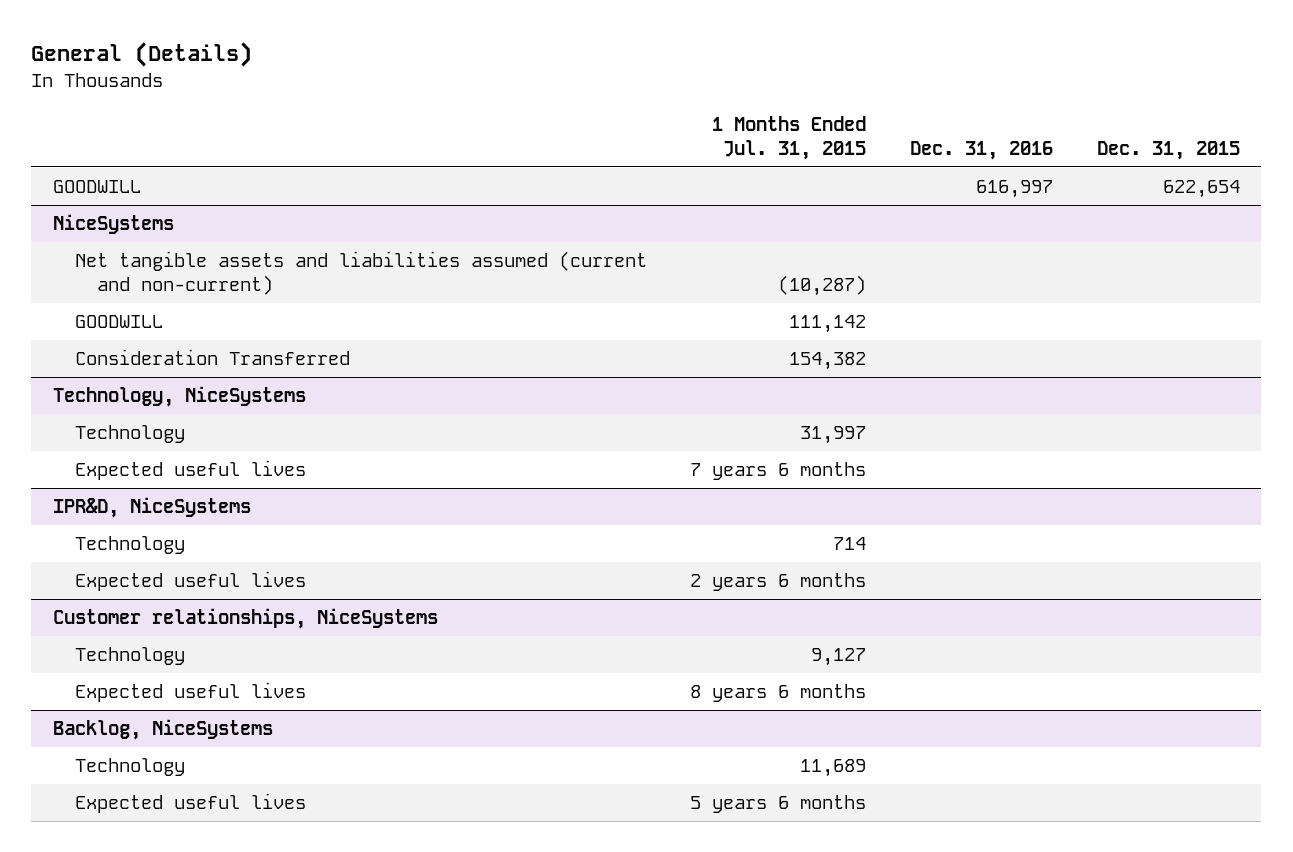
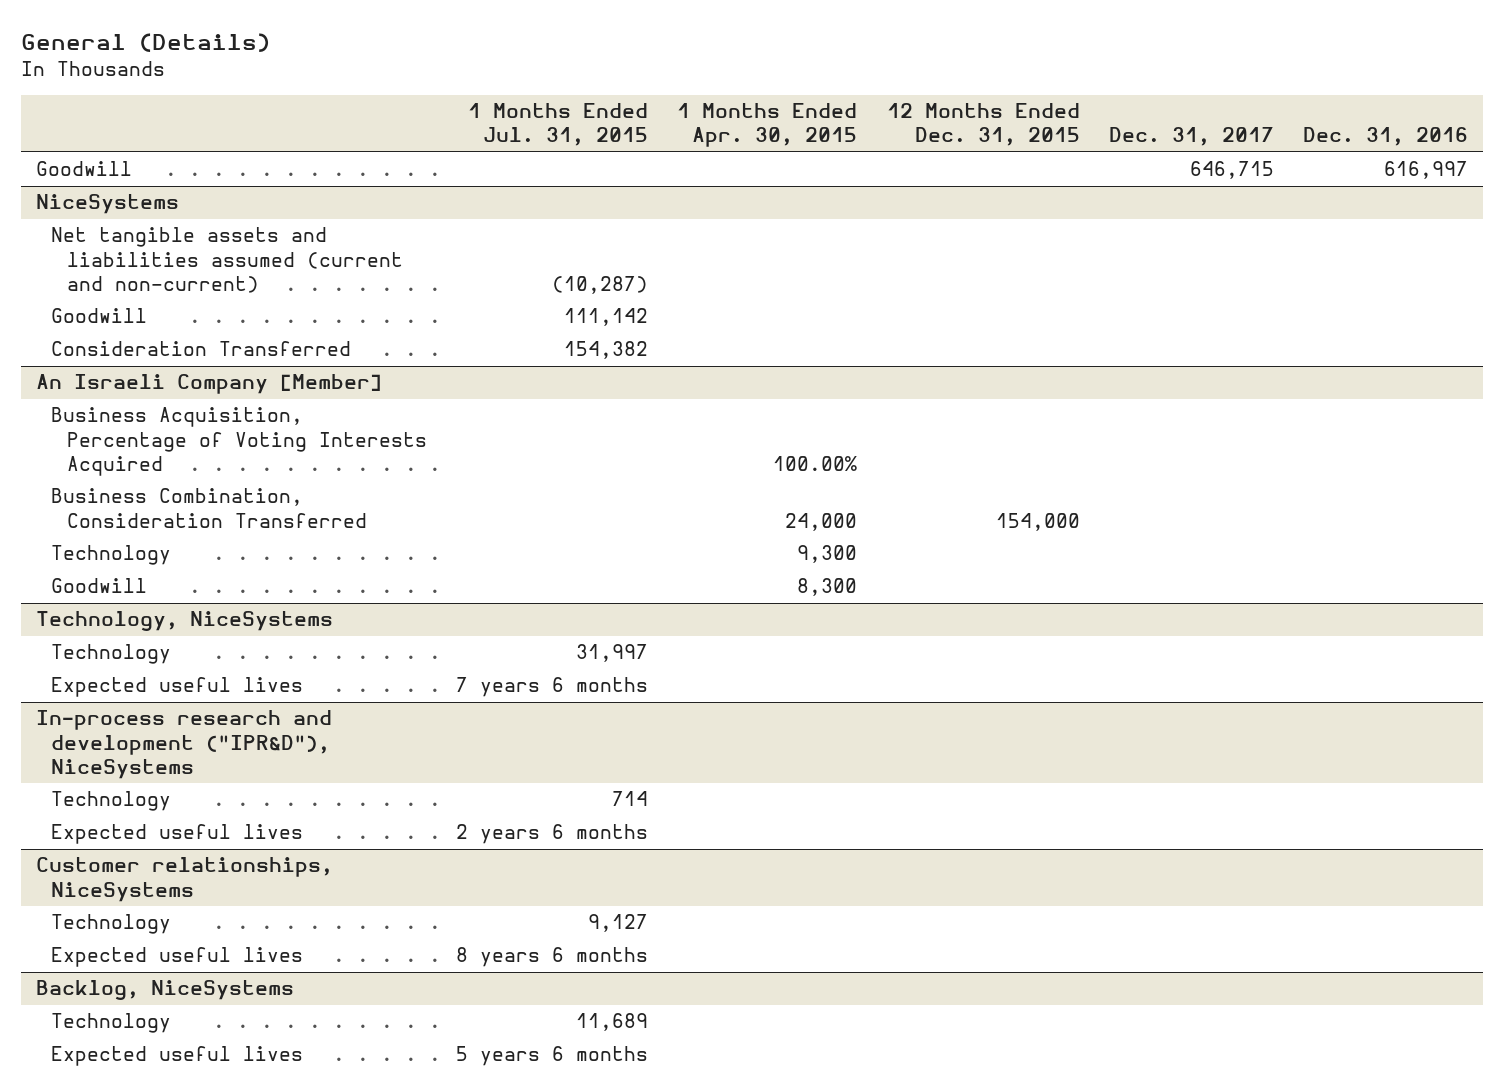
[1096,140,1240,160] Dec. 31, 2015 -> none
none -> [677,103,858,148] 1 Months Ended Apr. 30, 2015
none -> [886,103,1080,147] 12 Months Ended Dec. 31, 2015
none -> [1109,127,1275,147] Dec. 31, 2017
[53,180,142,194] GOODWILL -> [35,161,132,177] Goodwill
[74,315,163,329] GOODWILL -> [51,308,148,324] Goodwill
none -> [35,374,382,395] An Israeli Company [Member]
none -> [51,407,427,477] Business Acquisition, Percentage of Voting Interests Acquired
none -> [51,488,367,528] Business Combination, Consideration Transferred
none -> [51,545,172,566] Technology
none -> [51,578,148,594] Goodwill
[53,497,252,519] IPR&D, NiceSystems -> none
none -> [35,710,332,780] In-process research and development ("IPR&D"), NiceSystems

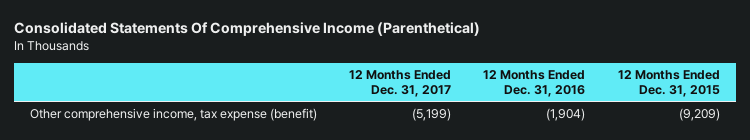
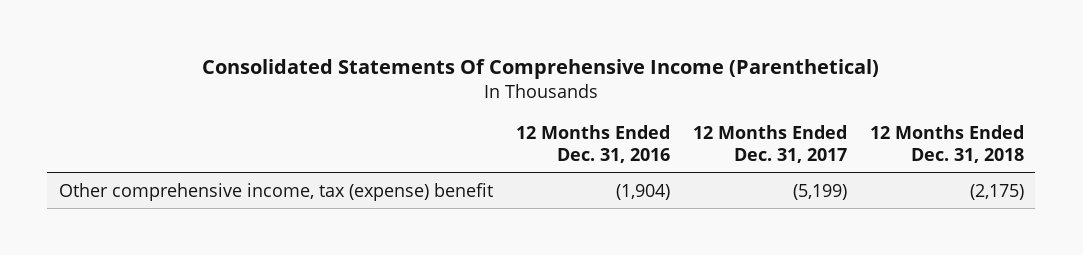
[617,70,720,97] 12 Months Ended Dec. 31, 2015 -> none
none -> [869,124,1024,163] 12 Months Ended Dec. 31, 2018
[29,108,317,122] Other comprehensive income, tax expense (benefit) -> [58,182,493,201] Other comprehensive income, tax (expense) benefit

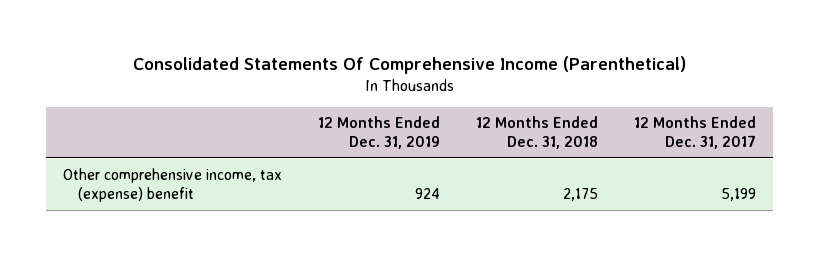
[515,124,670,163] 12 Months Ended Dec. 31, 2016 -> none
none -> [318,116,441,150] 12 Months Ended Dec. 31, 2019
[792,183,847,200] (5,199) -> [720,188,756,202] 5,199
[969,183,1024,200] (2,175) -> [562,188,598,202] 2,175

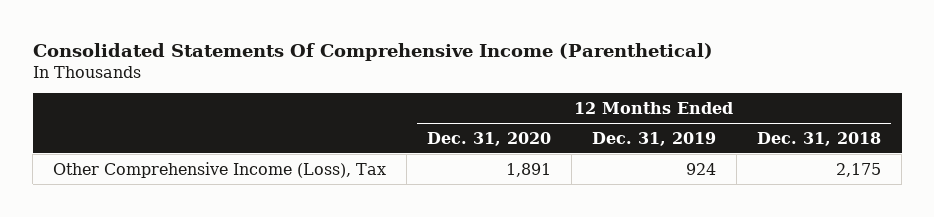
[633,116,756,150] 12 Months Ended Dec. 31, 2017 -> none
none -> [427,131,552,146] Dec. 31, 2020
[63,168,283,203] Other comprehensive income, tax (expense) benefit -> [53,161,387,178] Other Comprehensive Income (Loss), Tax

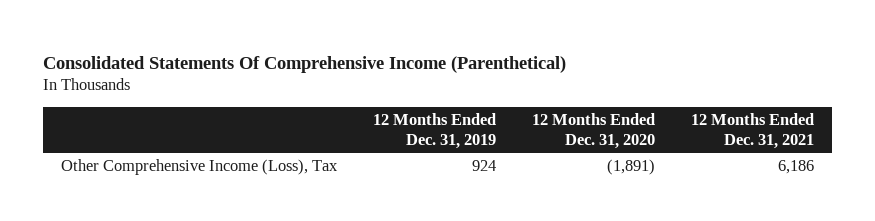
[757,131,882,146] Dec. 31, 2018 -> none
none -> [691,112,815,149] 12 Months Ended Dec. 31, 2021
[506,162,552,177] 1,891 -> [607,158,656,175] (1,891)

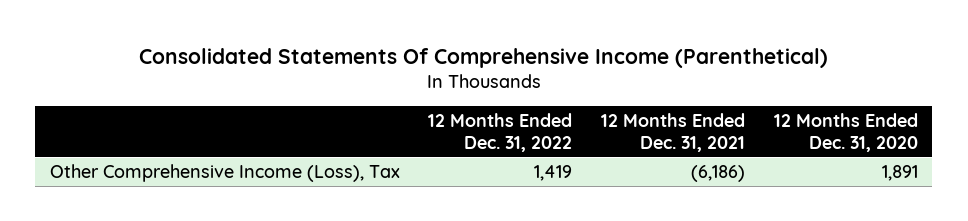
[373,112,497,149] 12 Months Ended Dec. 31, 2019 -> none
none -> [428,112,573,153] 12 Months Ended Dec. 31, 2022
[607,158,656,175] (1,891) -> [881,165,918,182] 1,891
[778,159,815,174] 6,186 -> [691,165,746,183] (6,186)

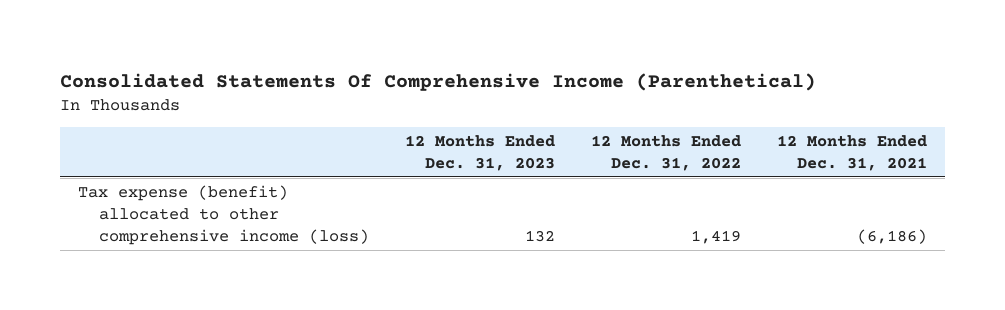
[773,112,918,153] 12 Months Ended Dec. 31, 2020 -> none
none -> [405,134,556,172] 12 Months Ended Dec. 31, 2023
[49,164,400,183] Other Comprehensive Income (Loss), Tax -> [78,184,370,245] Tax expense (benefit) allocated to other comprehensive income (loss)

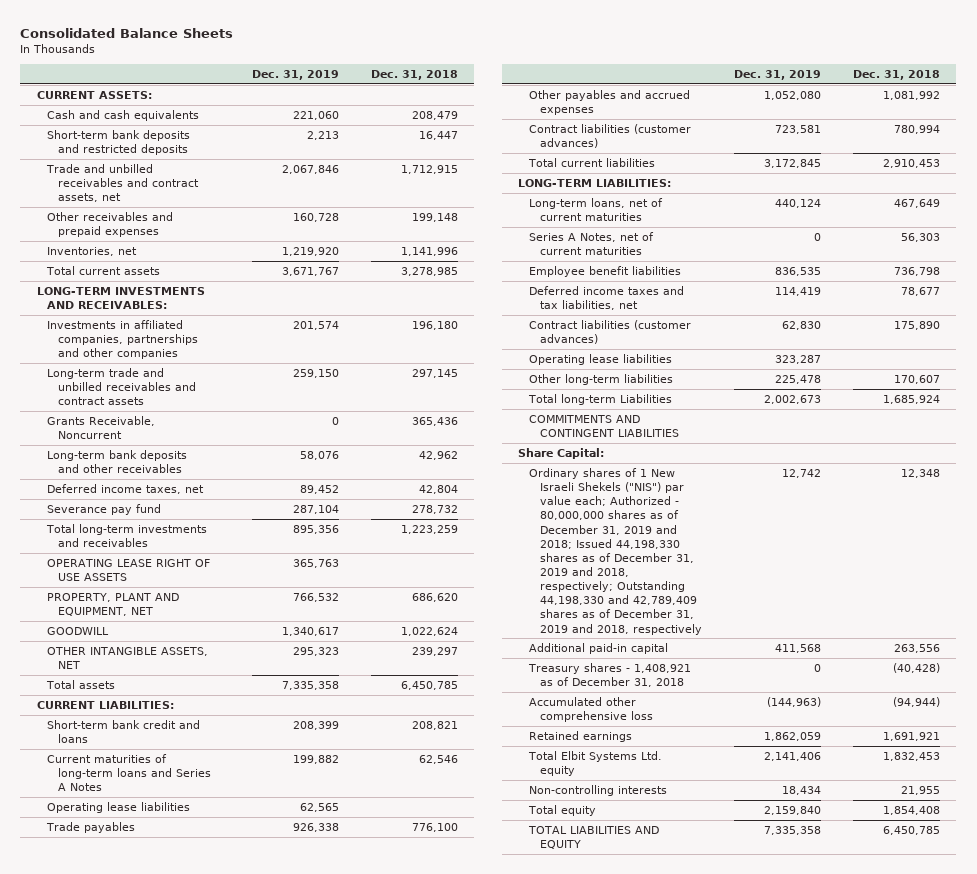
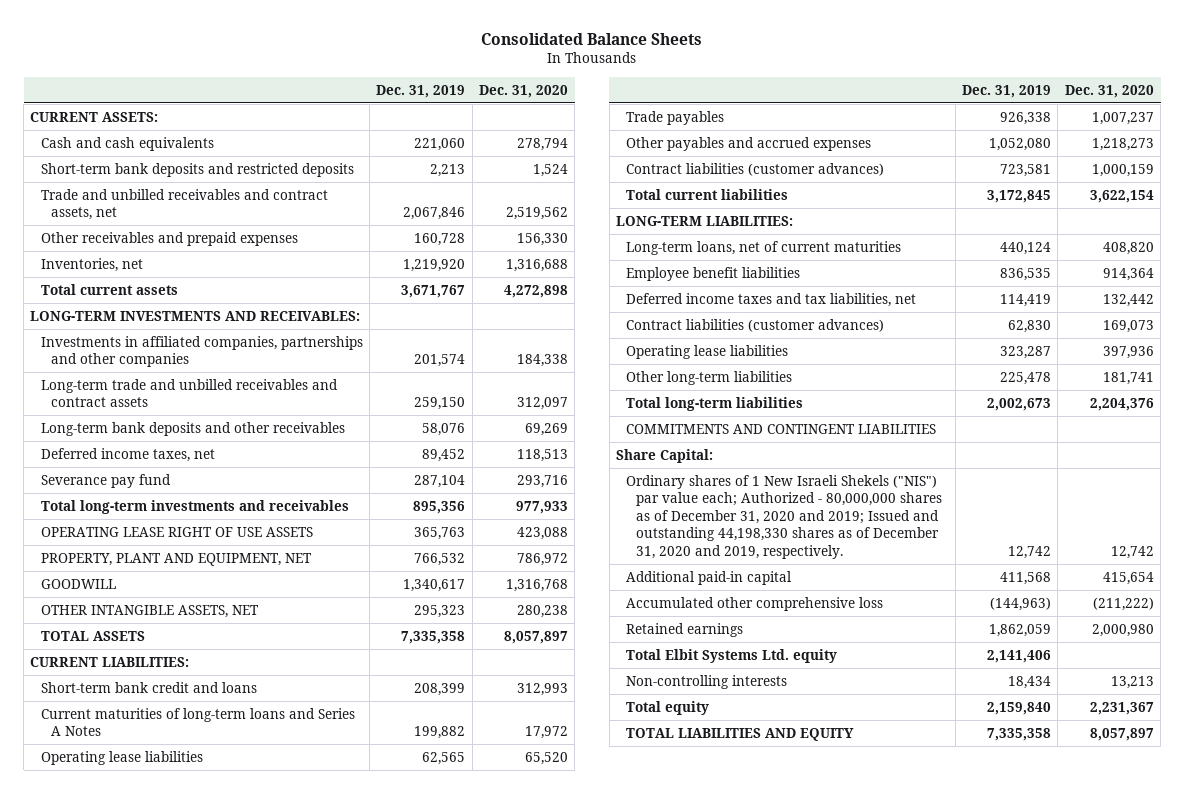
[371,69,459,80] Dec. 31, 2018 -> none
none -> [479,84,569,98] Dec. 31, 2020
[47,415,156,440] Grants Receivable, Noncurrent -> none
[46,679,116,689] Total assets -> [40,630,145,641] TOTAL ASSETS
[528,231,654,256] Series A Notes, net of current maturities -> none
[527,393,672,405] Total long-term Liabilities -> [626,396,804,411] Total long-term liabilities
[528,467,702,635] Ordinary shares of 1 New Israeli Shekels ("NIS") par value each; Authorized - 80,000,000 shares as of December 31, 2019 and 2018; Issued 44,198,330 shares as of December 31, 2019 and 2018, respectively; Outstanding 44,198,330 and 42,789,409 shares as of December 31, 2019 and 2018, respectively -> [626,474,943,559] Ordinary shares of 1 New Israeli Shekels ("NIS") par value each; Authorized - 80,000,000 shares as of December 31, 2020 and 2019; Issued and outstanding 44,198,330 shares as of December 31, 2020 and 2019, respectively.
[527,662,691,688] Treasury shares - 1,408,921 as of December 31, 2018 -> none

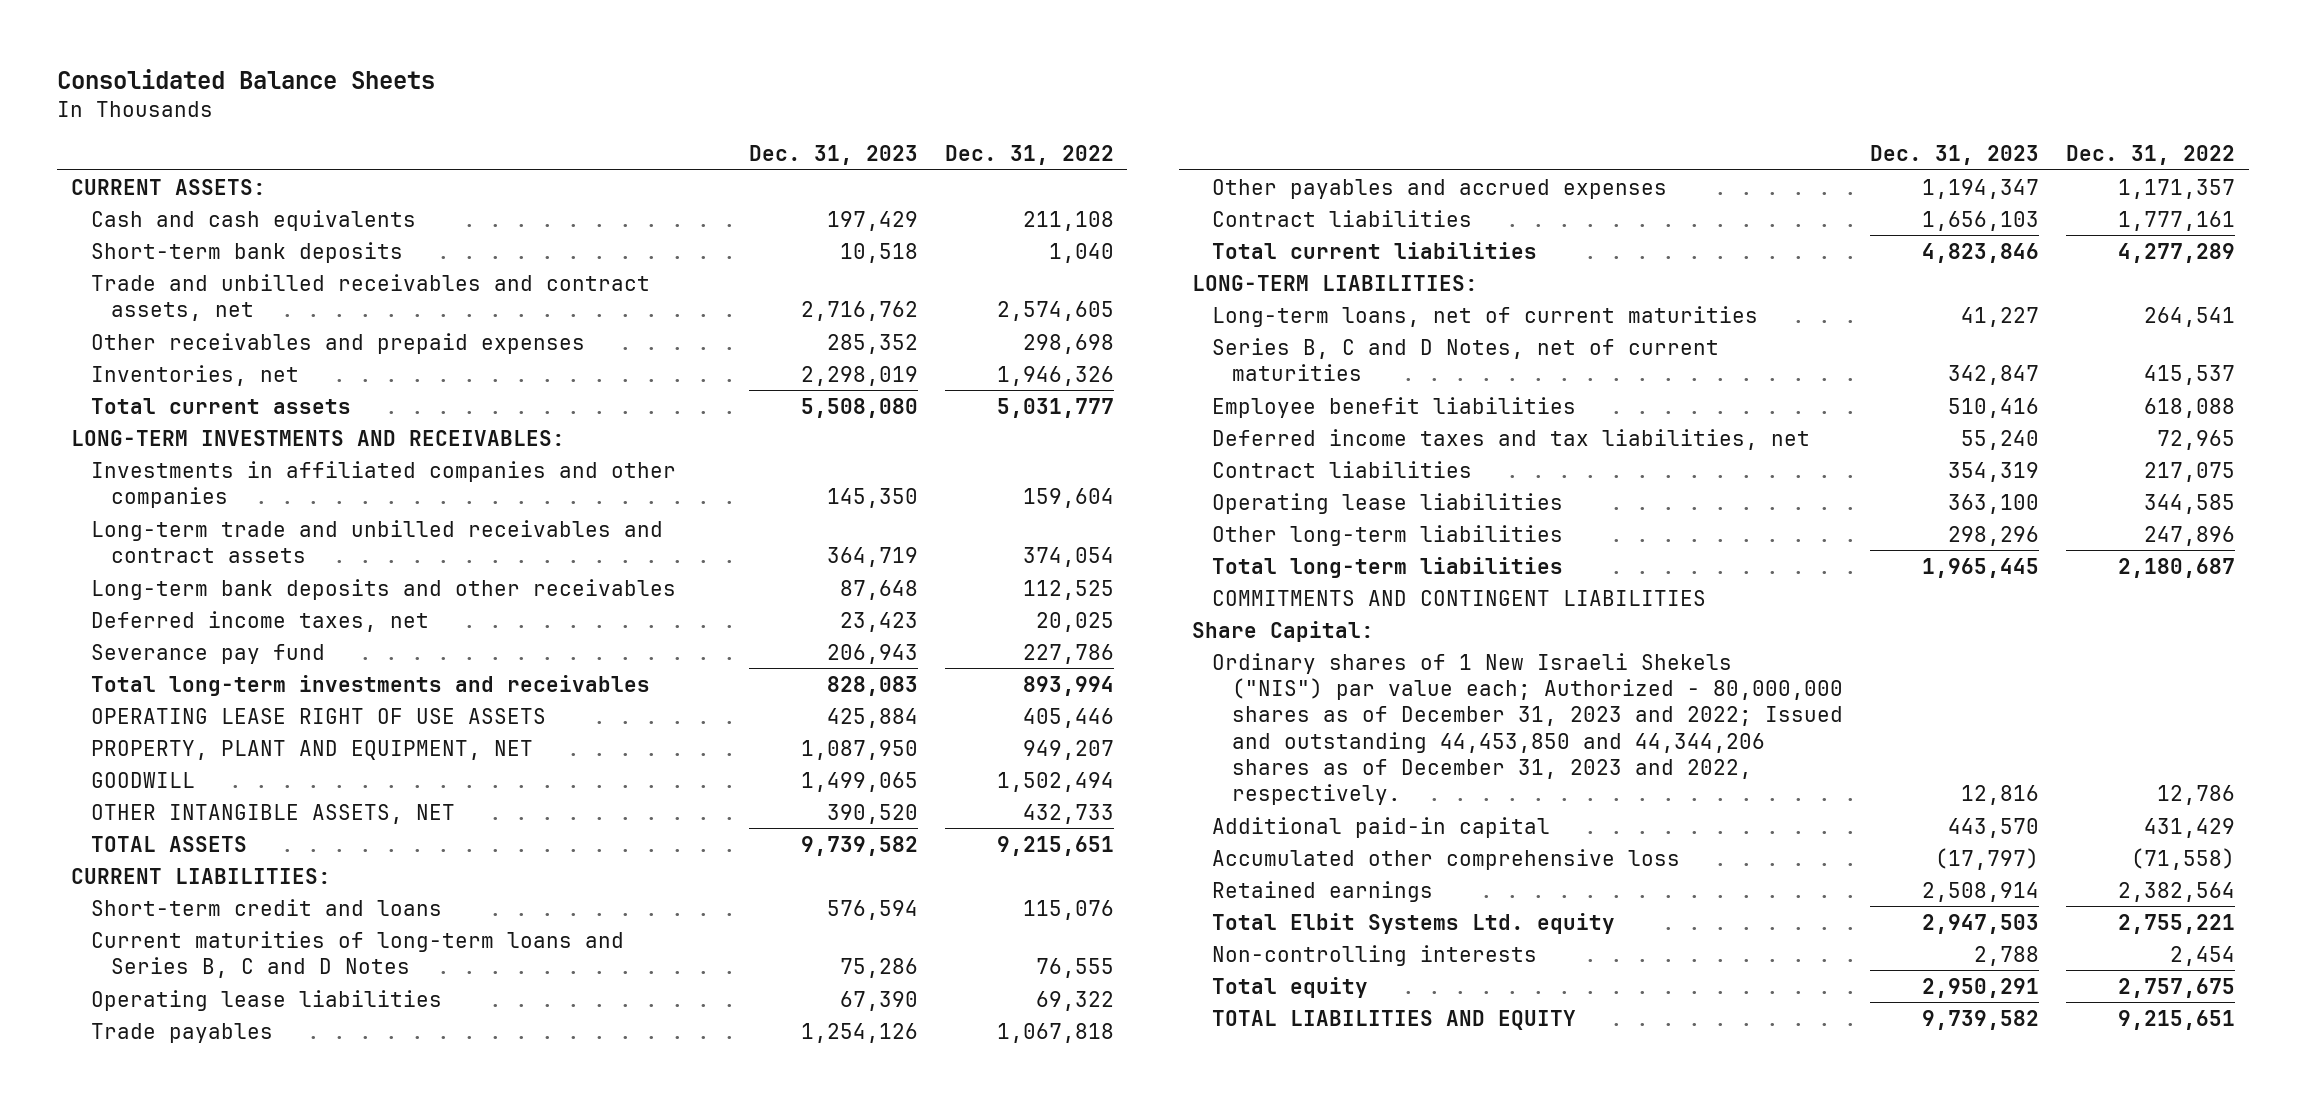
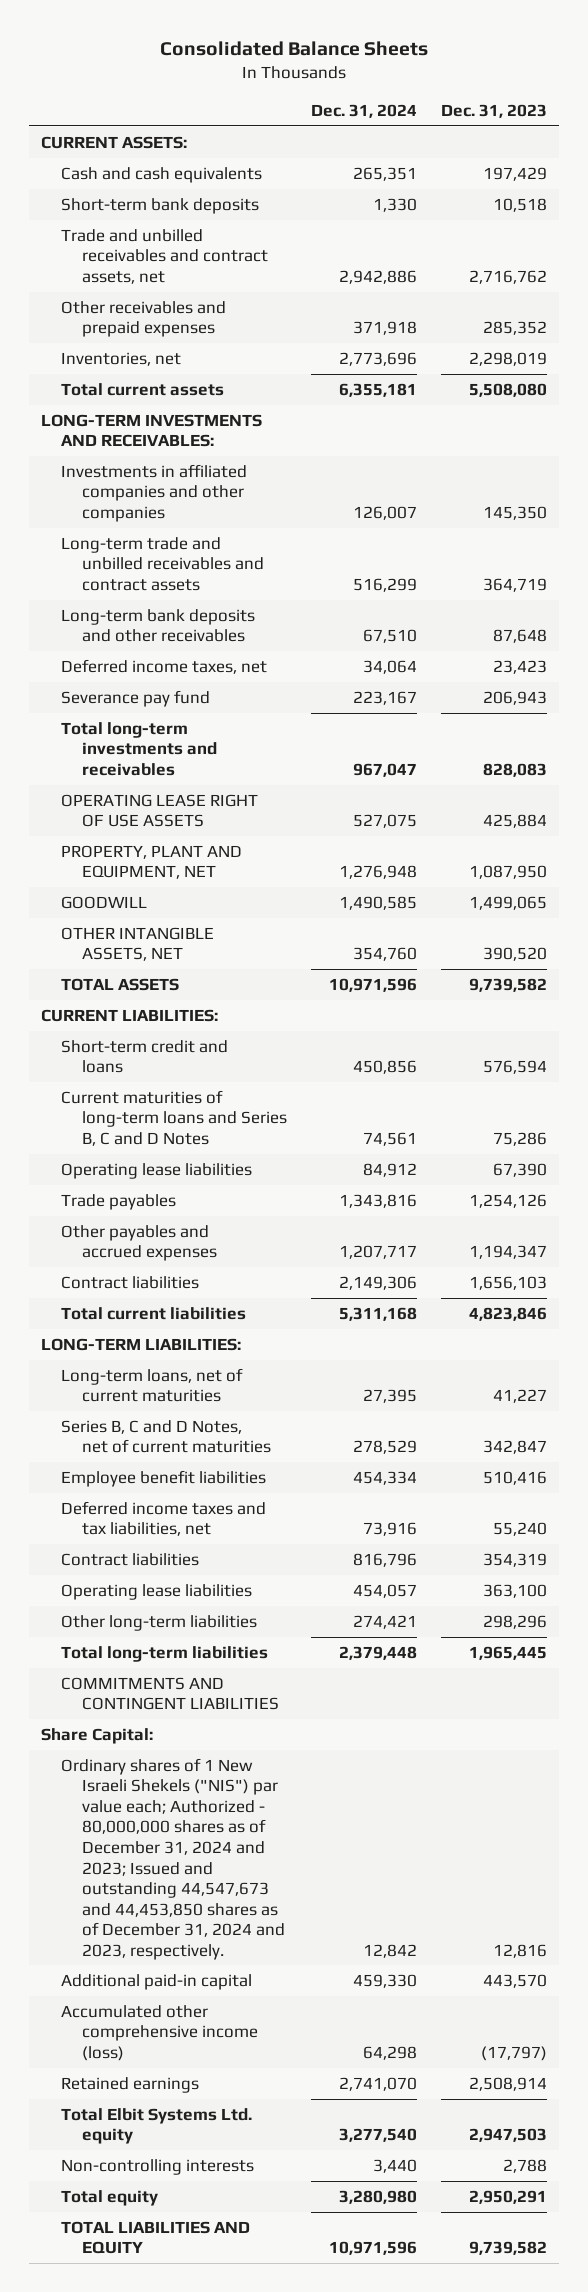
[944,144,1114,165] Dec. 31, 2022 -> none
none -> [310,104,417,119] Dec. 31, 2024
[1212,652,1844,806] Ordinary shares of 1 New Israeli Shekels ("NIS") par value each; Authorized - 80,000,000 shares as of December 31, 2023 and 2022; Issued and outstanding 44,453,850 and 44,344,206 shares as of December 31, 2023 and 2022, respectively. -> [61,1757,285,1960] Ordinary shares of 1 New Israeli Shekels ("NIS") par value each; Authorized - 80,000,000 shares as of December 31, 2024 and 2023; Issued and outstanding 44,547,673 and 44,453,850 shares as of December 31, 2024 and 2023, respectively.
[1212,848,1681,870] Accumulated other comprehensive loss -> [61,2004,258,2061] Accumulated other comprehensive income (loss)

